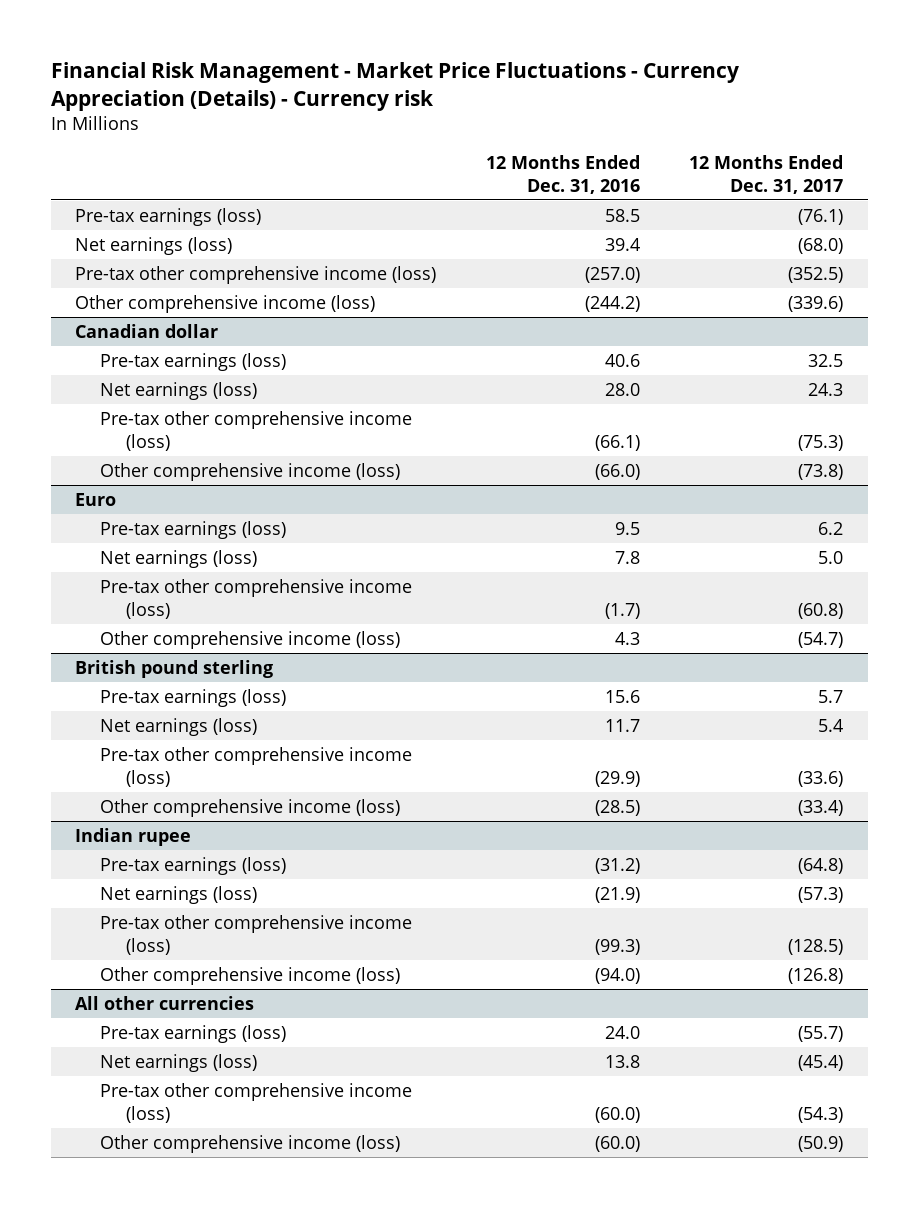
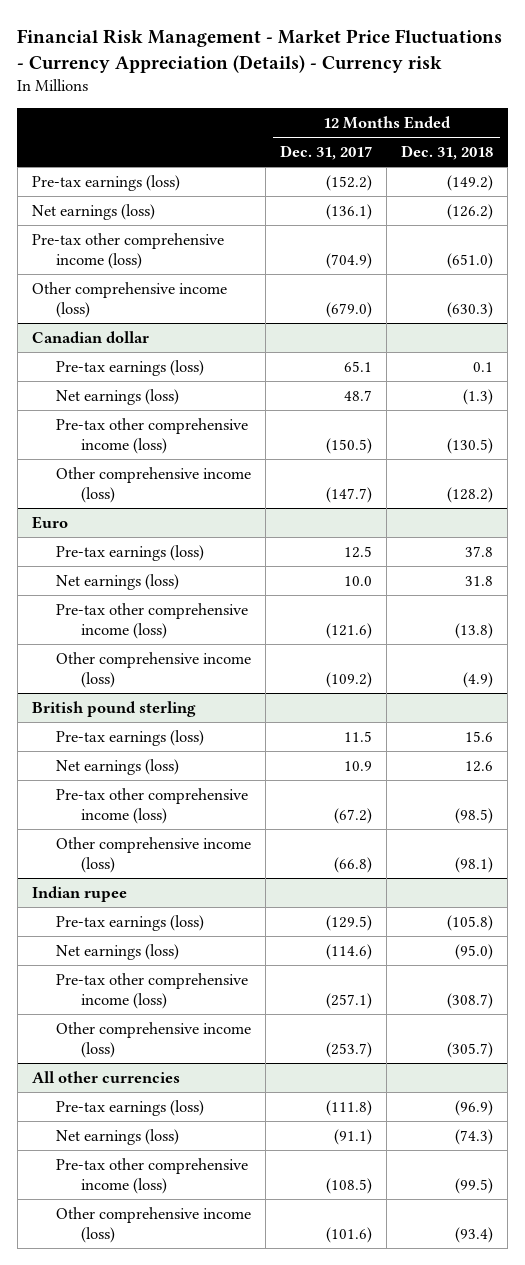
[485,154,640,194] 12 Months Ended Dec. 31, 2016 -> none
none -> [401,145,494,161] Dec. 31, 2018
[798,208,844,225] (76.1) -> [326,174,373,191] (152.2)
[798,237,844,254] (68.0) -> [326,203,373,220] (136.1)
[788,266,844,283] (352.5) -> [326,253,373,270] (704.9)
[788,295,844,312] (339.6) -> [326,302,373,319] (679.0)
[808,353,844,367] 32.5 -> [344,360,373,372] 65.1
[808,382,844,396] 24.3 -> [344,389,373,401] 48.7
[798,434,844,451] (75.3) -> [326,438,373,455] (150.5)
[798,463,844,480] (73.8) -> [326,487,373,504] (147.7)
[818,521,844,535] 6.2 -> [344,545,373,558] 12.5
[818,550,844,564] 5.0 -> [344,575,373,586] 10.0
[798,602,844,619] (60.8) -> [326,623,373,640] (121.6)
[798,631,844,648] (54.7) -> [326,672,373,689] (109.2)
[818,689,844,703] 5.7 -> [344,730,373,742] 11.5
[818,718,844,732] 5.4 -> [344,760,373,771] 10.9
[798,770,844,787] (33.6) -> [334,808,373,825] (67.2)
[798,799,844,816] (33.4) -> [334,857,373,874] (66.8)
[798,857,844,874] (64.8) -> [326,914,373,931] (129.5)
[798,886,844,903] (57.3) -> [326,943,373,960] (114.6)
[788,938,844,955] (128.5) -> [326,993,373,1010] (257.1)
[788,967,844,984] (126.8) -> [326,1042,373,1059] (253.7)
[798,1025,844,1042] (55.7) -> [326,1099,373,1116] (111.8)
[798,1054,844,1071] (45.4) -> [334,1128,373,1145] (91.1)
[798,1106,844,1123] (54.3) -> [326,1178,373,1195] (108.5)
[798,1135,844,1152] (50.9) -> [326,1227,373,1244] (101.6)

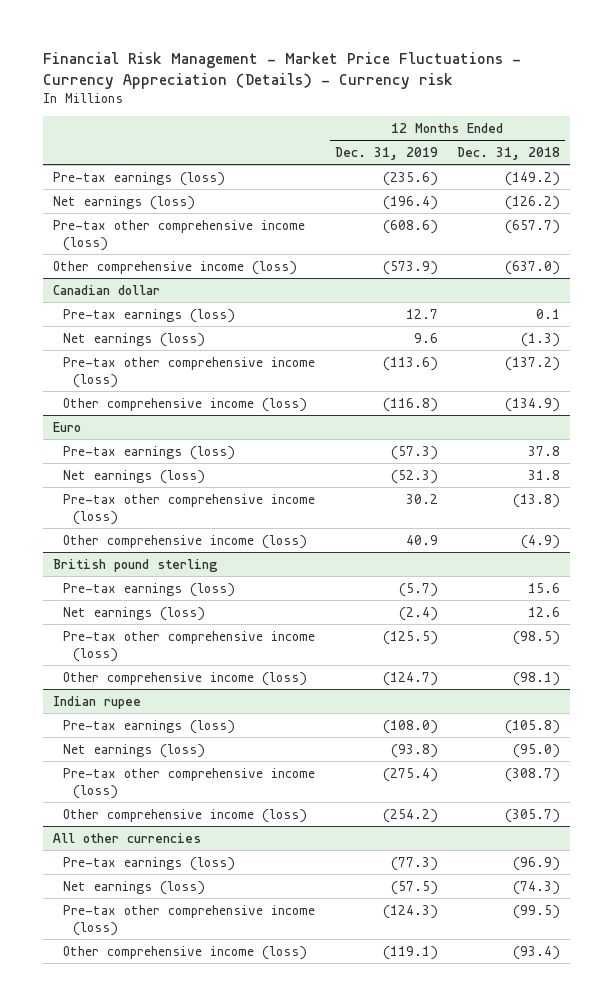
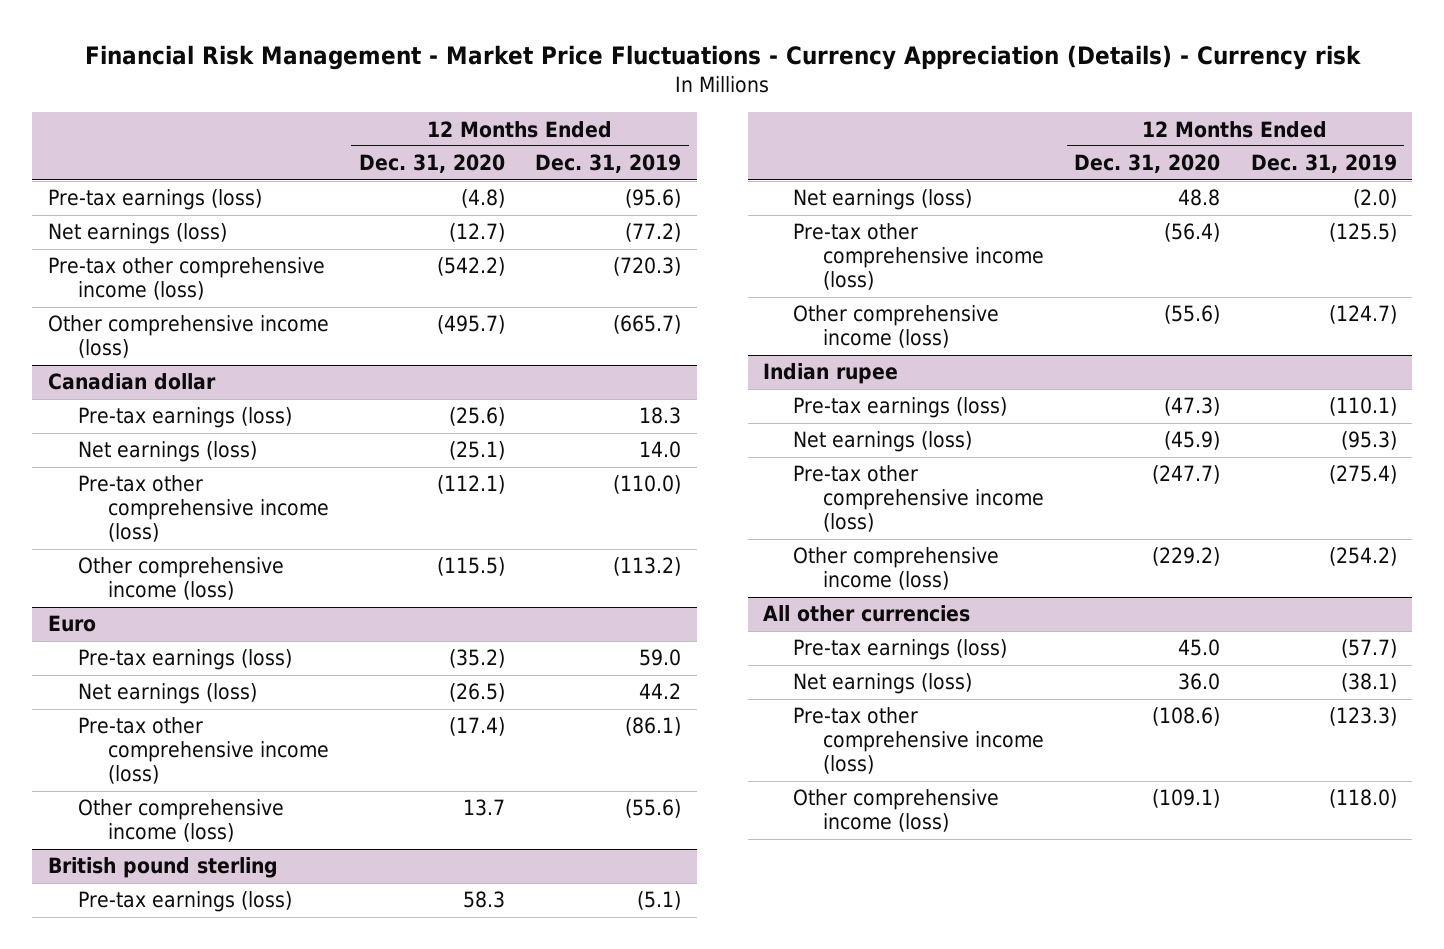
[457,146,561,160] Dec. 31, 2018 -> none
none -> [358,154,505,174] Dec. 31, 2020
[382,171,438,186] (235.6) -> [625,189,682,209] (95.6)
[382,195,438,210] (196.4) -> [625,223,682,243] (77.2)
[382,219,438,234] (608.6) -> [613,257,682,277] (720.3)
[382,260,438,275] (573.9) -> [613,315,682,335] (665.7)
[405,308,438,319] 12.7 -> [639,407,682,425] 18.3
[413,332,438,343] 9.6 -> [639,441,682,459] 14.0
[382,356,438,371] (113.6) -> [613,475,682,495] (110.0)
[382,397,438,412] (116.8) -> [613,557,682,577] (113.2)
[390,445,438,460] (57.3) -> [639,649,682,667] 59.0
[390,469,438,484] (52.3) -> [639,683,682,700] 44.2
[405,493,438,504] 30.2 -> [625,717,682,737] (86.1)
[405,534,438,545] 40.9 -> [625,799,682,819] (55.6)
[398,582,438,597] (5.7) -> [637,891,682,911] (5.1)
[398,606,438,621] (2.4) -> [1352,189,1397,209] (2.0)
[382,719,438,734] (108.0) -> [1328,397,1397,417] (110.1)
[390,743,438,758] (93.8) -> [1340,431,1397,451] (95.3)
[390,856,438,871] (77.3) -> [1340,639,1397,659] (57.7)
[390,880,438,895] (57.5) -> [1340,673,1397,693] (38.1)
[382,904,438,919] (124.3) -> [1328,707,1397,727] (123.3)
[382,945,438,960] (119.1) -> [1328,789,1397,809] (118.0)

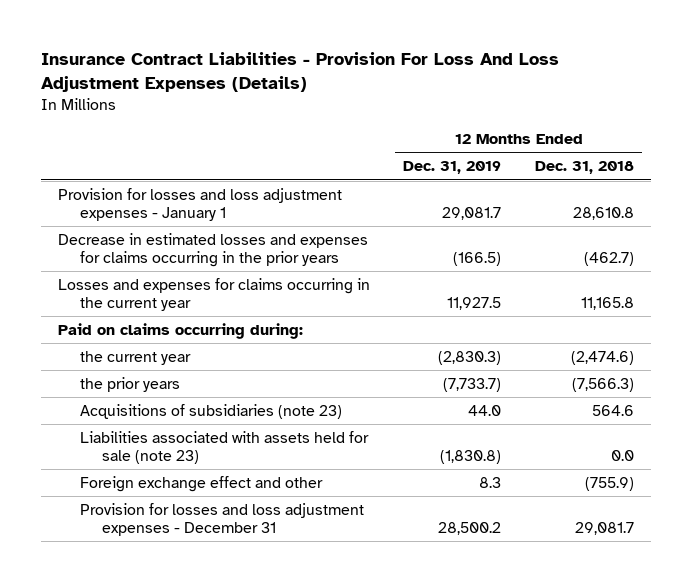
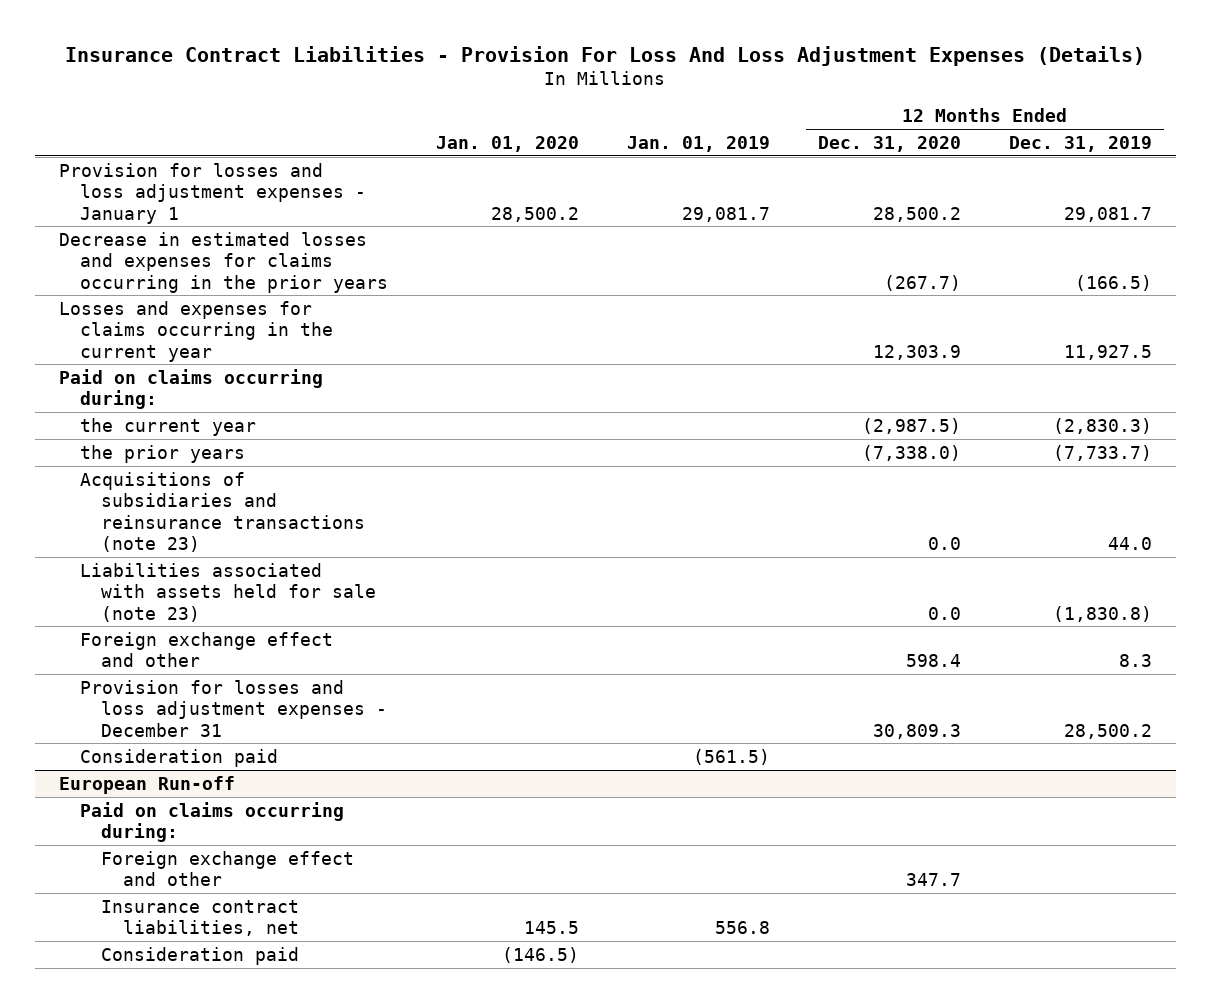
[534,161,634,175] Dec. 31, 2018 -> none
none -> [436,135,580,152] Jan. 01, 2020
none -> [627,135,771,152] Jan. 01, 2019
none -> [818,135,962,152] Dec. 31, 2020
[80,403,343,419] Acquisitions of subsidiaries (note 23) -> [80,471,366,552] Acquisitions of subsidiaries and reinsurance transactions (note 23)
none -> [80,748,279,767] Consideration paid
none -> [58,775,235,794] European Run-off
none -> [80,801,345,843] Paid on claims occurring during:
none -> [101,850,355,887] Foreign exchange effect and other
none -> [101,899,300,937] Insurance contract liabilities, net
none -> [101,946,300,965] Consideration paid

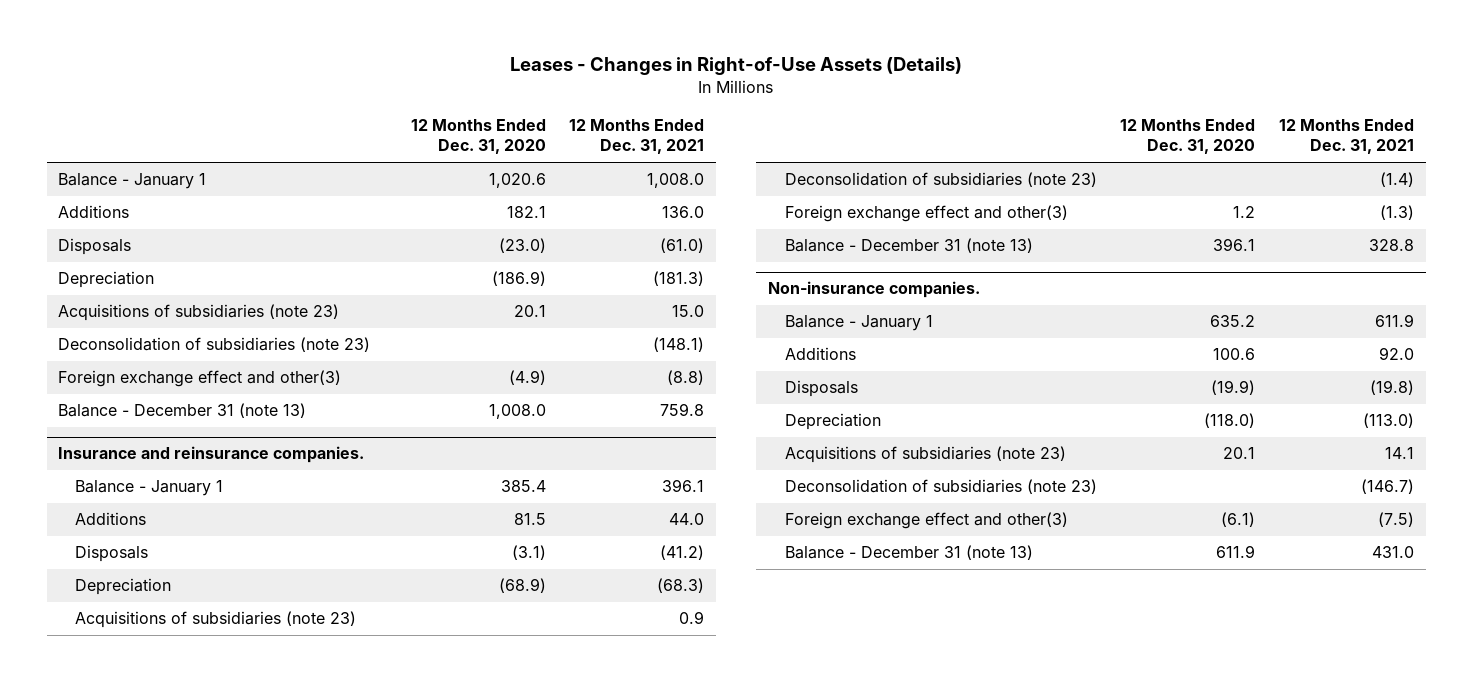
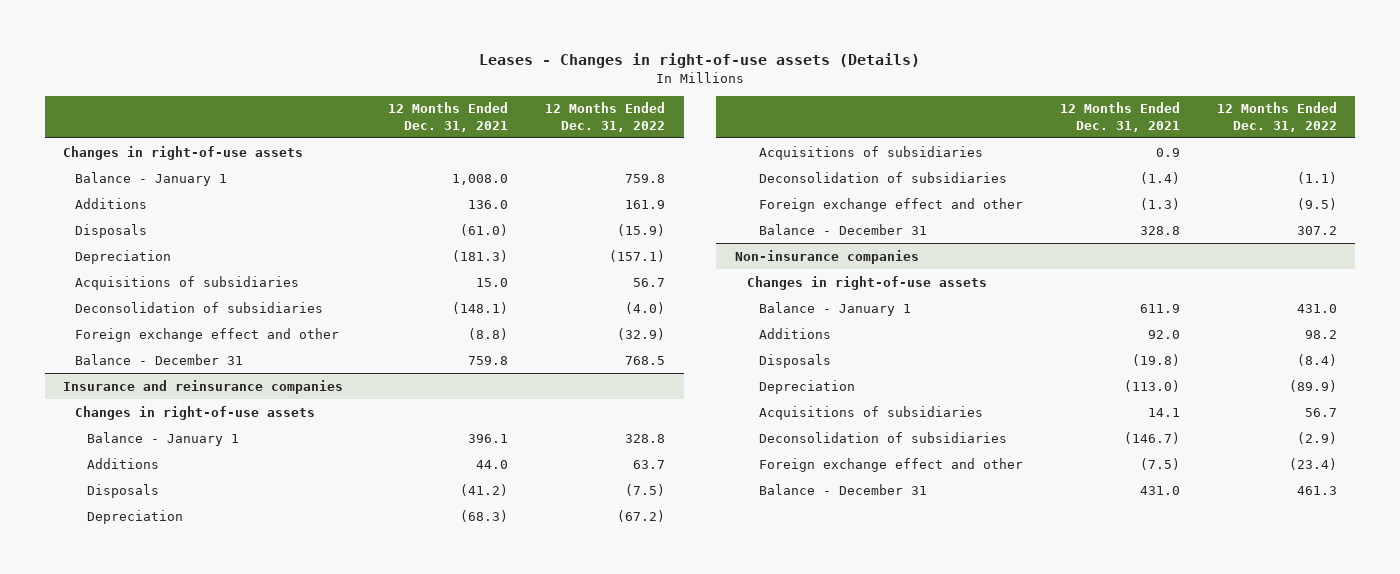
[510,57,963,76] Leases - Changes in Right-of-Use Assets (Details) -> [478,52,920,68] Leases - Changes in right-of-use assets (Details)
[410,119,546,155] 12 Months Ended Dec. 31, 2020 -> none
none -> [545,102,666,132] 12 Months Ended Dec. 31, 2022
none -> [63,145,304,160] Changes in right-of-use assets
[58,304,340,322] Acquisitions of subsidiaries (note 23) -> [75,275,300,290] Acquisitions of subsidiaries
[58,337,371,353] Deconsolidation of subsidiaries (note 23) -> [75,301,324,313] Deconsolidation of subsidiaries
[58,370,342,388] Foreign exchange effect and other(3) -> [75,327,340,342] Foreign exchange effect and other
[58,403,307,419] Balance - December 31 (note 13) -> [75,353,244,365] Balance - December 31
[58,446,365,464] Insurance and reinsurance companies. -> [63,379,344,394] Insurance and reinsurance companies
none -> [75,405,316,420] Changes in right-of-use assets
[75,611,357,629] Acquisitions of subsidiaries (note 23) -> [759,145,984,160] Acquisitions of subsidiaries
[784,172,1097,188] Deconsolidation of subsidiaries (note 23) -> [759,171,1008,183] Deconsolidation of subsidiaries
[784,205,1068,223] Foreign exchange effect and other(3) -> [759,197,1024,212] Foreign exchange effect and other
[784,238,1033,254] Balance - December 31 (note 13) -> [759,223,928,235] Balance - December 31
[767,281,980,299] Non-insurance companies. -> [734,249,919,264] Non-insurance companies
none -> [746,275,987,290] Changes in right-of-use assets
[784,446,1066,464] Acquisitions of subsidiaries (note 23) -> [759,405,984,420] Acquisitions of subsidiaries
[784,479,1097,495] Deconsolidation of subsidiaries (note 23) -> [759,431,1008,443] Deconsolidation of subsidiaries
[784,512,1068,530] Foreign exchange effect and other(3) -> [759,457,1024,472] Foreign exchange effect and other
[784,545,1033,561] Balance - December 31 (note 13) -> [759,483,928,495] Balance - December 31

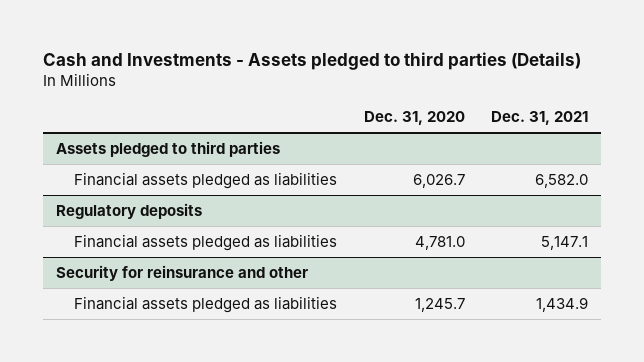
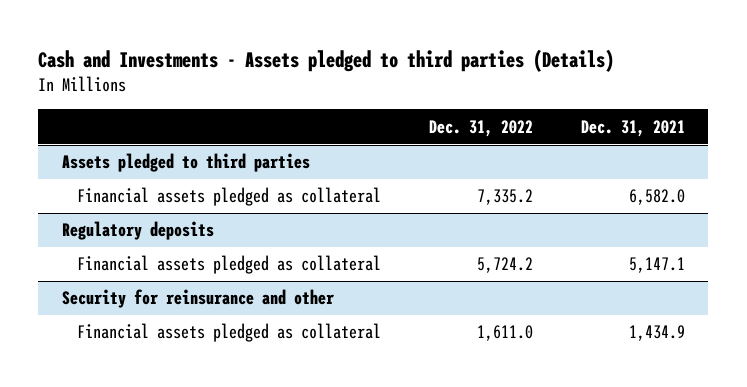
[363,110,465,125] Dec. 31, 2020 -> none
none -> [428,119,533,137] Dec. 31, 2022
[74,172,338,190] Financial assets pledged as liabilities -> [77,187,382,207] Financial assets pledged as collateral
[74,234,338,252] Financial assets pledged as liabilities -> [77,255,382,275] Financial assets pledged as collateral
[74,296,338,314] Financial assets pledged as liabilities -> [77,323,382,343] Financial assets pledged as collateral

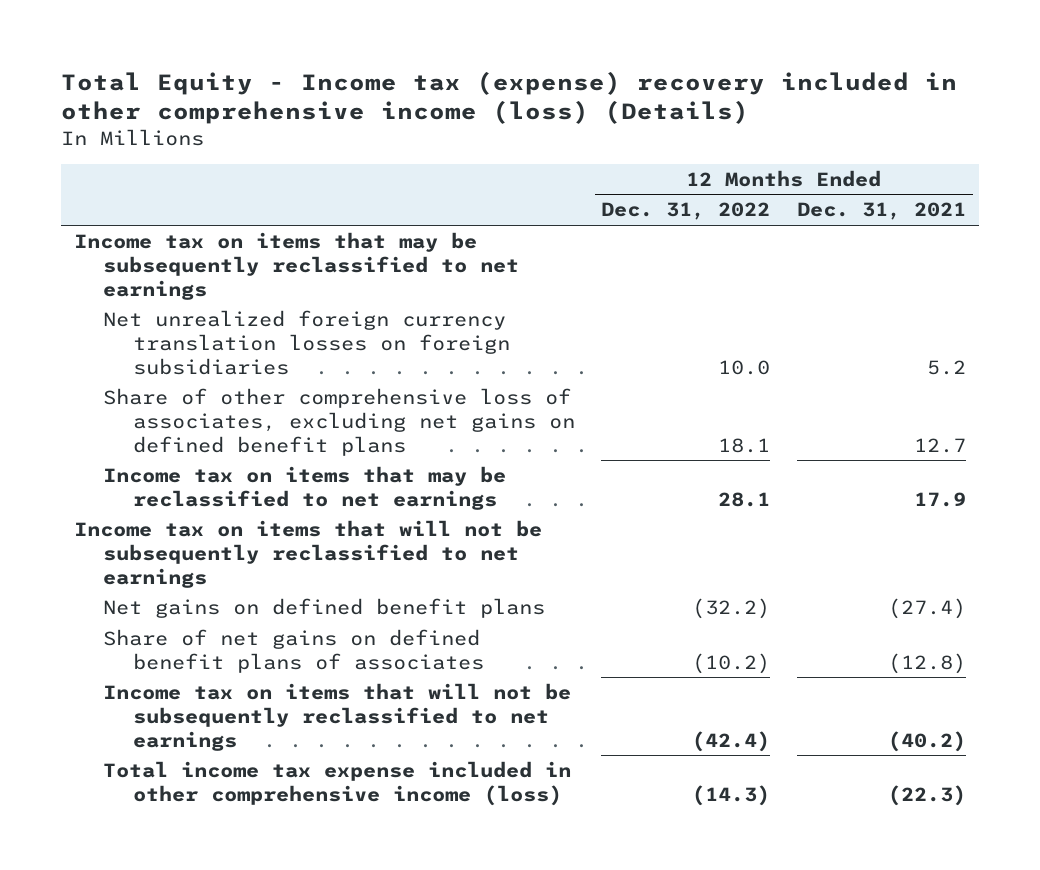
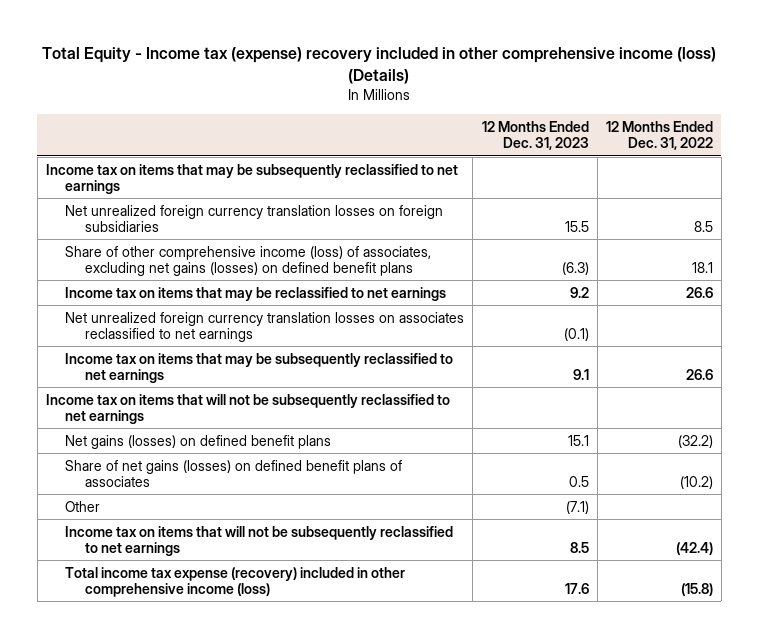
[796,202,966,221] Dec. 31, 2021 -> none
none -> [481,120,589,151] 12 Months Ended Dec. 31, 2023
[718,359,771,375] 10.0 -> [693,221,713,233] 8.5
[103,387,575,456] Share of other comprehensive loss of associates, excluding net gains on defined benefit plans -> [65,245,432,277] Share of other comprehensive income (loss) of associates, excluding net gains (losses) on defined benefit plans
[718,491,771,507] 28.1 -> [685,286,713,298] 26.6
none -> [65,311,465,343] Net unrealized foreign currency translation losses on associates reclassified to net earnings
none -> [65,352,454,384] Income tax on items that may be subsequently reclassified to net earnings
[103,597,546,618] Net gains on defined benefit plans -> [65,434,332,449] Net gains (losses) on defined benefit plans
[103,628,484,673] Share of net gains on defined benefit plans of associates -> [65,459,403,488] Share of net gains (losses) on defined benefit plans of associates
none -> [65,500,101,512] Other
[103,760,572,806] Total income tax expense included in other comprehensive income (loss) -> [65,566,406,598] Total income tax expense (recovery) included in other comprehensive income (loss)
[692,784,771,806] (14.3) -> [680,583,713,597] (15.8)

